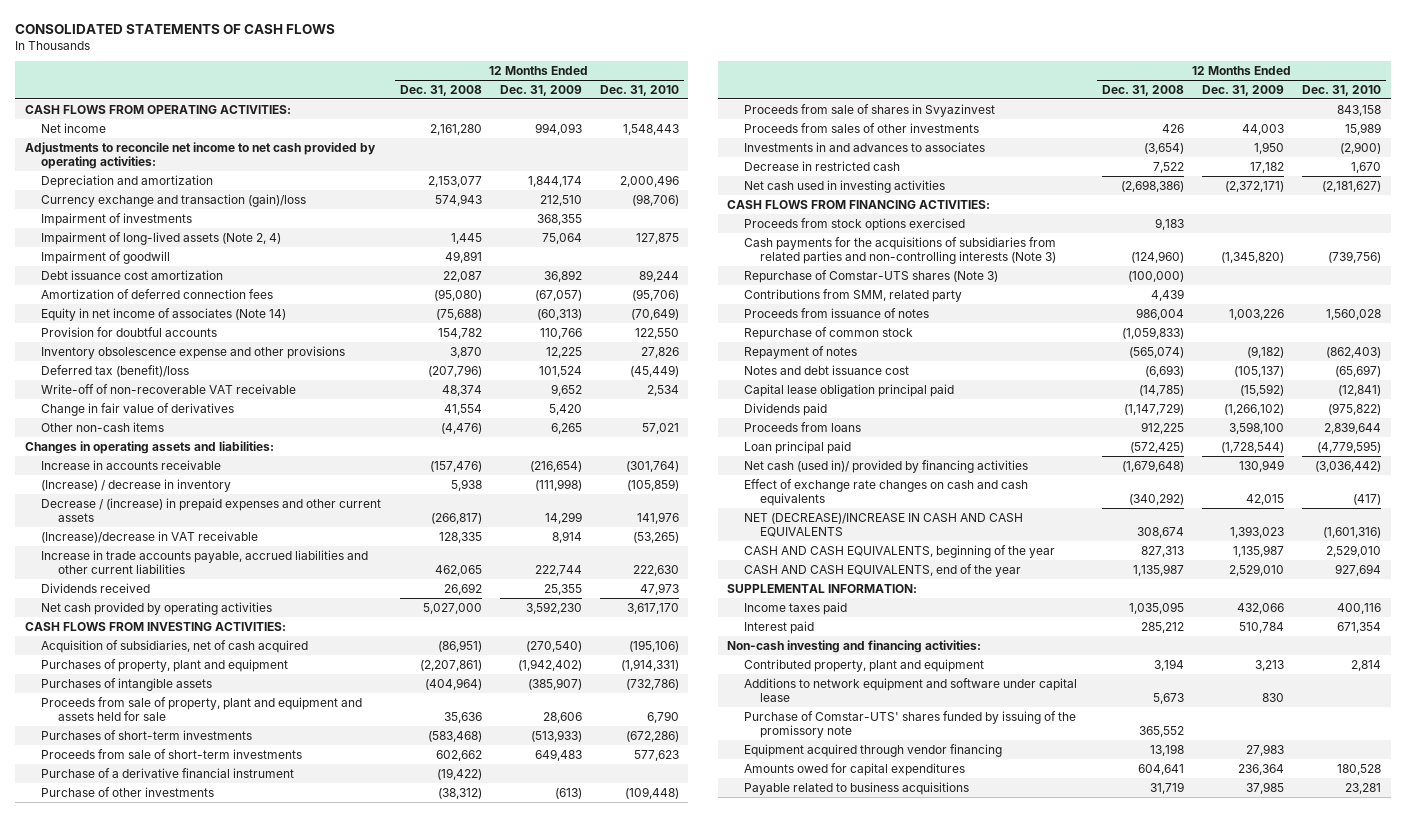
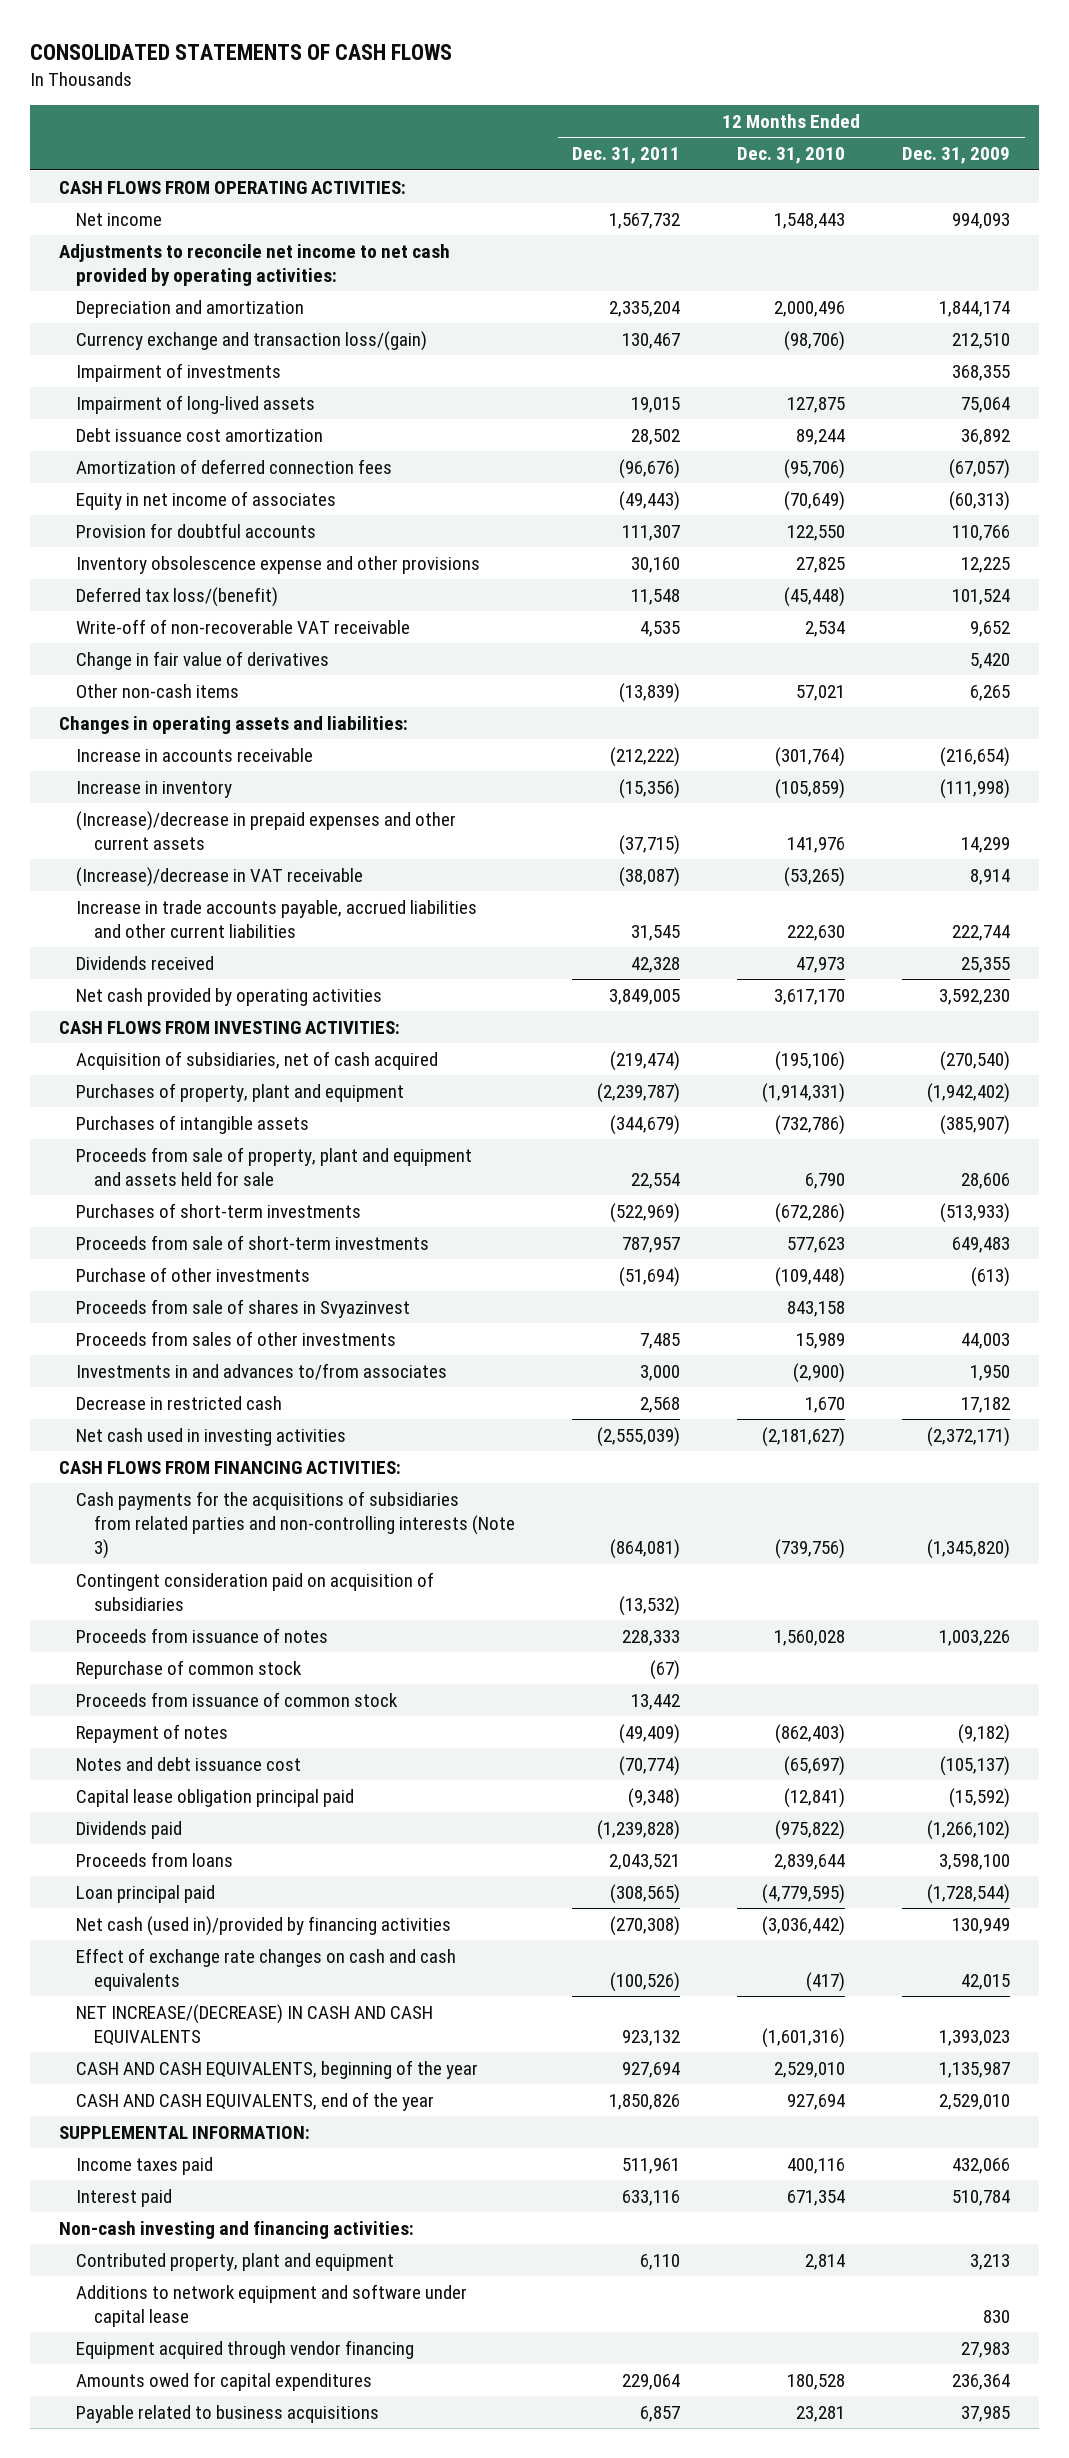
[399,84,482,96] Dec. 31, 2008 -> none
none -> [572,147,681,165] Dec. 31, 2011
[41,193,307,207] Currency exchange and transaction (gain)/loss -> [76,330,428,351] Currency exchange and transaction loss/(gain)
[41,250,171,264] Impairment of goodwill -> none
[41,231,282,245] Impairment of long-lived assets (Note 2, 4) -> [76,394,316,414] Impairment of long-lived assets
[41,307,287,321] Equity in net income of associates (Note 14) -> [76,490,337,510] Equity in net income of associates
[641,346,680,358] 27,826 -> [796,556,846,573] 27,825
[41,364,190,377] Deferred tax (benefit)/loss -> [76,586,279,607] Deferred tax loss/(benefit)
[630,364,680,377] (45,449) -> [784,586,846,607] (45,448)
[41,478,232,492] (Increase) / decrease in inventory -> [76,780,233,798] Increase in inventory
[41,497,382,522] Decrease / (increase) in prepaid expenses and other current assets -> [76,810,457,851] (Increase)/decrease in prepaid expenses and other current assets
[41,767,295,778] Purchase of a derivative financial instrument -> none
[743,141,985,152] Investments in and advances to associates -> [76,1362,448,1380] Investments in and advances to/from associates
[743,217,965,231] Proceeds from stock options exercised -> none
[743,269,998,283] Repurchase of Comstar-UTS shares (Note 3) -> none
[743,288,962,302] Contributions from SMM, related party -> none
none -> [76,1571,435,1612] Contingent consideration paid on acquisition of subsidiaries
none -> [76,1691,399,1707] Proceeds from issuance of common stock
[743,459,1028,473] Net cash (used in)/ provided by financing activities -> [76,1915,452,1936] Net cash (used in)/provided by financing activities
[743,512,1023,537] NET (DECREASE)/INCREASE IN CASH AND CASH EQUIVALENTS -> [76,2003,434,2047] NET INCREASE/(DECREASE) IN CASH AND CASH EQUIVALENTS
[743,710,1076,738] Purchase of Comstar-UTS' shares funded by issuing of the promissory note -> none

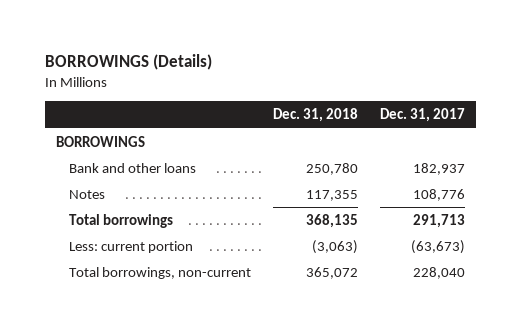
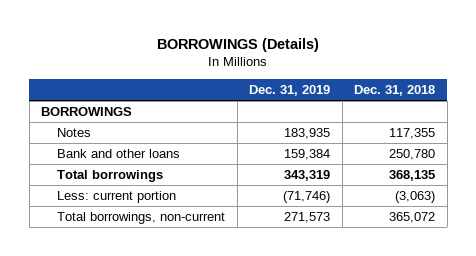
[379,108,465,123] Dec. 31, 2017 -> none
none -> [249,85,331,97] Dec. 31, 2019
[68,162,196,173] Bank and other loans -> [56,149,180,159] Bank and other loans

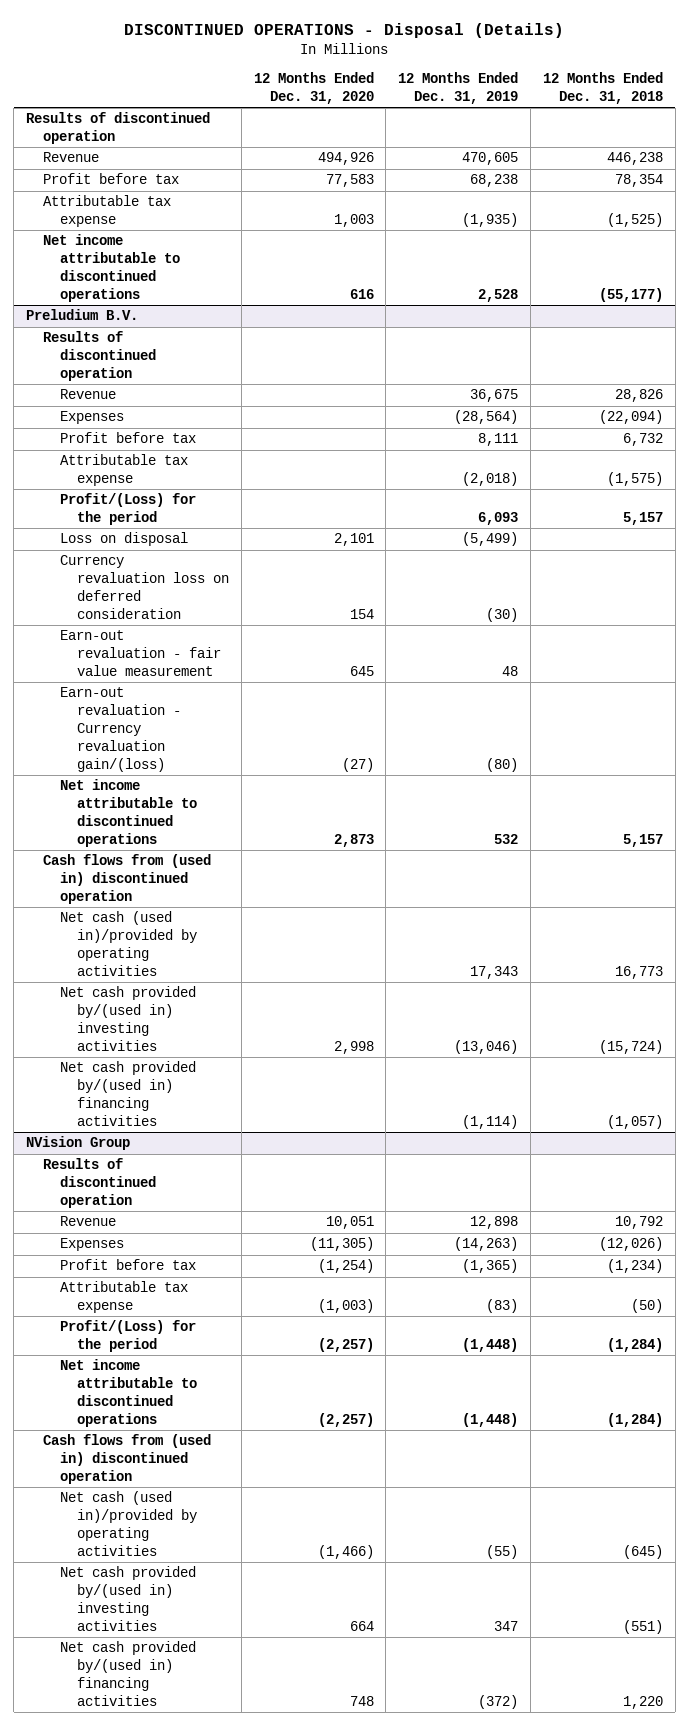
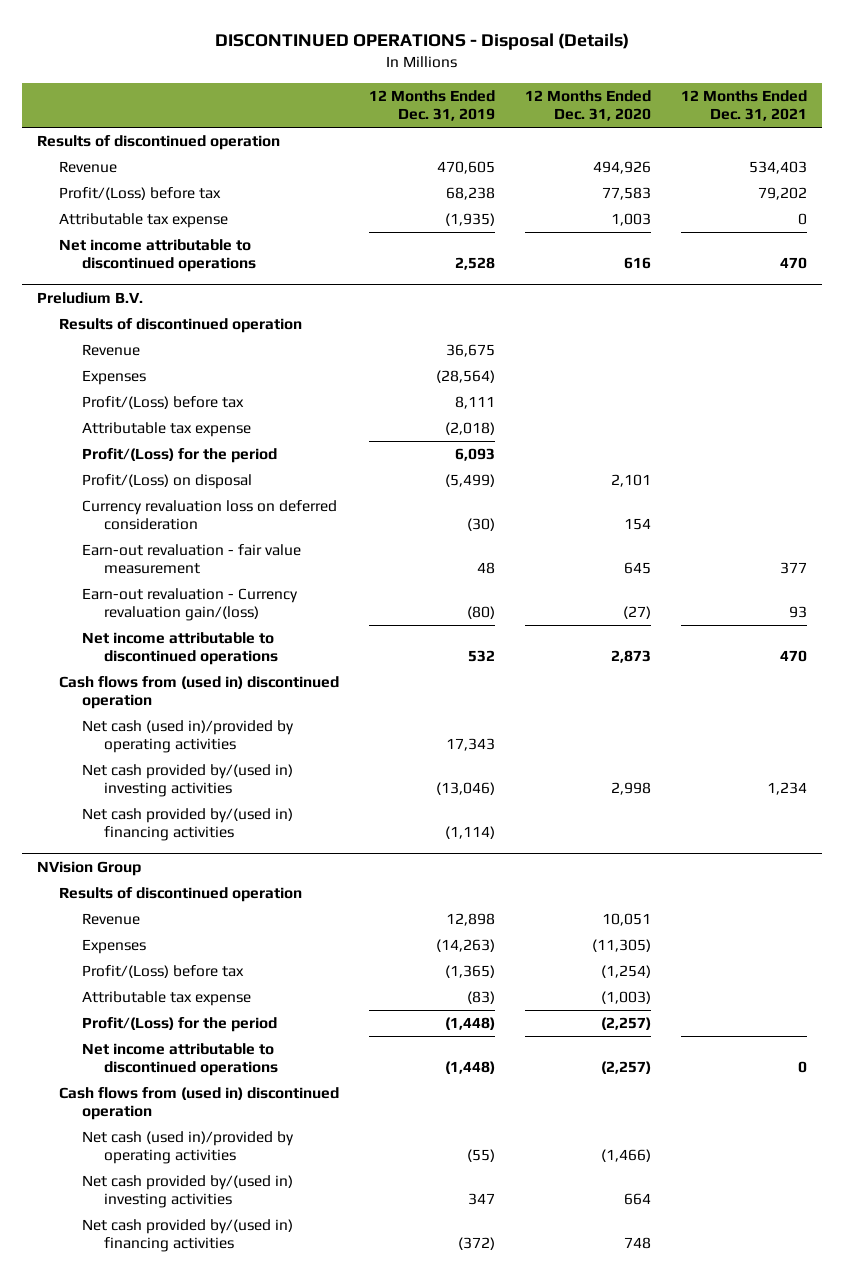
[543,72,664,105] 12 Months Ended Dec. 31, 2018 -> none
none -> [681,90,808,121] 12 Months Ended Dec. 31, 2021
[42,173,179,185] Profit before tax -> [59,187,222,201] Profit/(Loss) before tax
[59,432,196,444] Profit before tax -> [81,396,244,410] Profit/(Loss) before tax
[59,532,188,547] Loss on disposal -> [81,474,252,490] Profit/(Loss) on disposal
[59,1259,196,1271] Profit before tax -> [81,965,244,979] Profit/(Loss) before tax

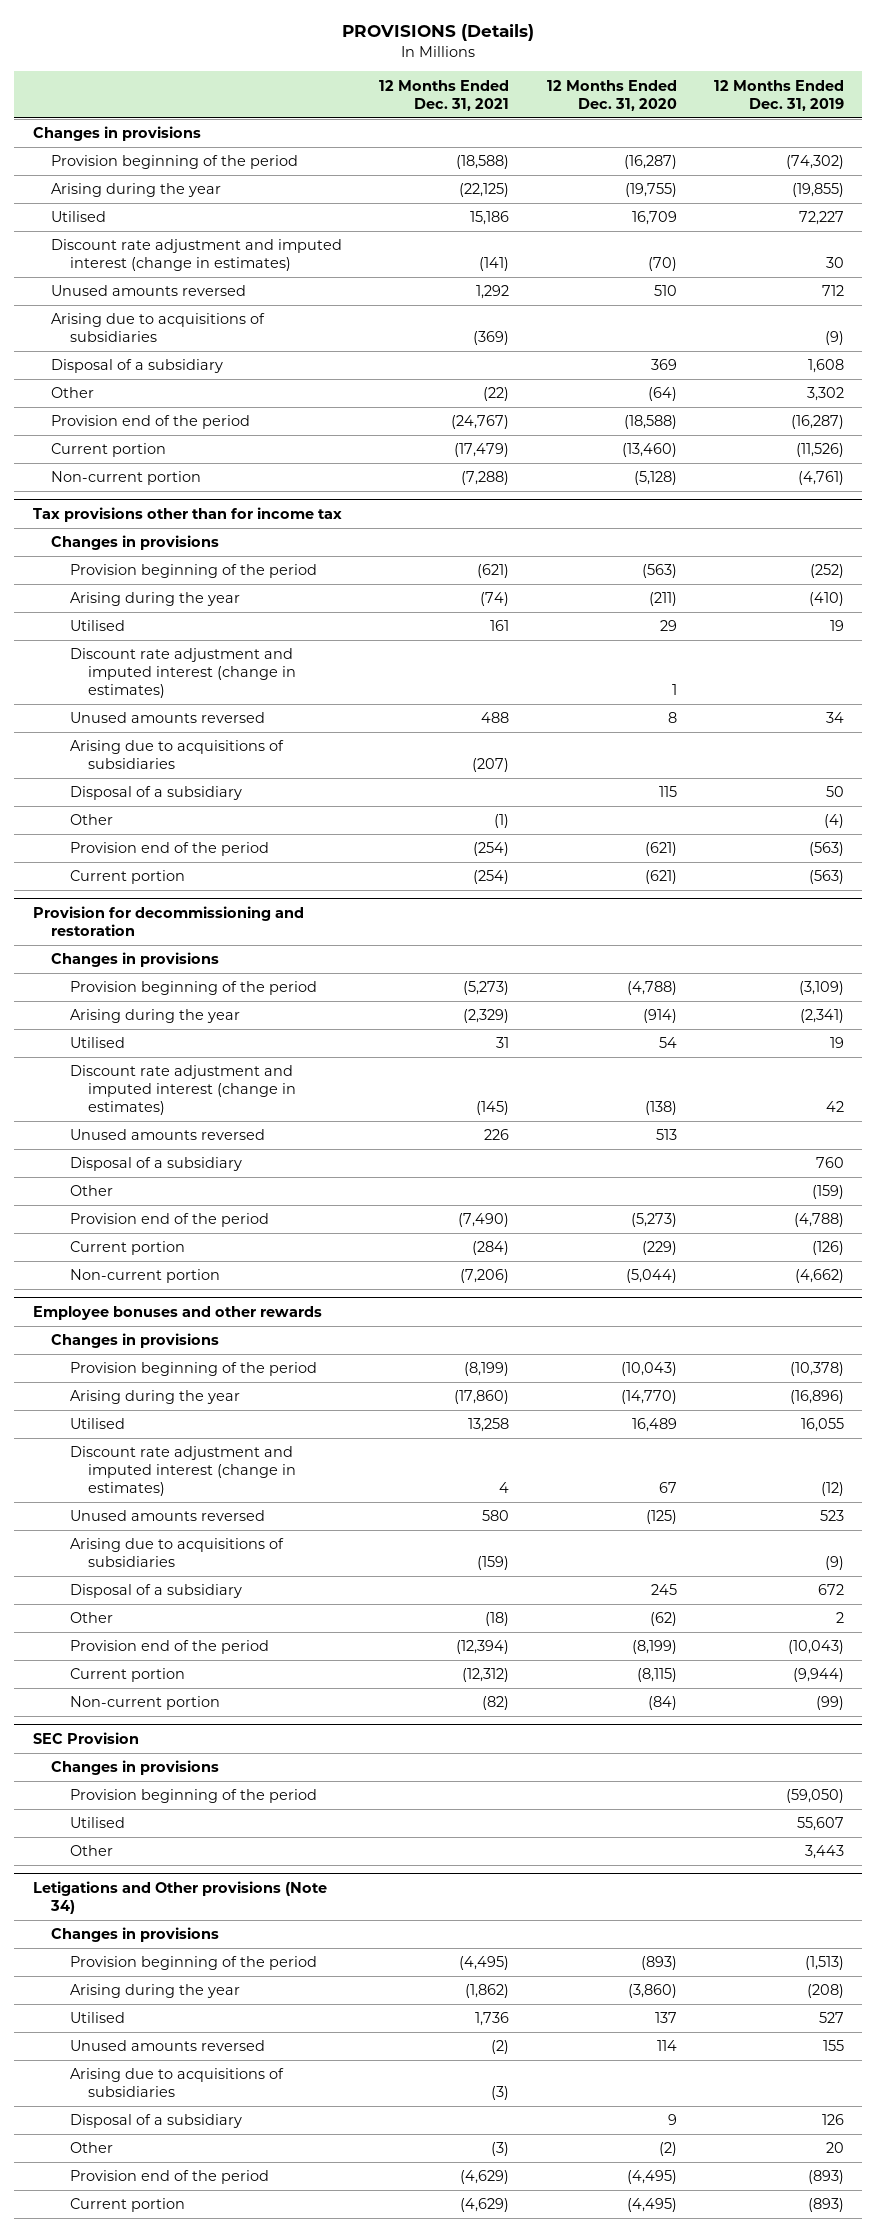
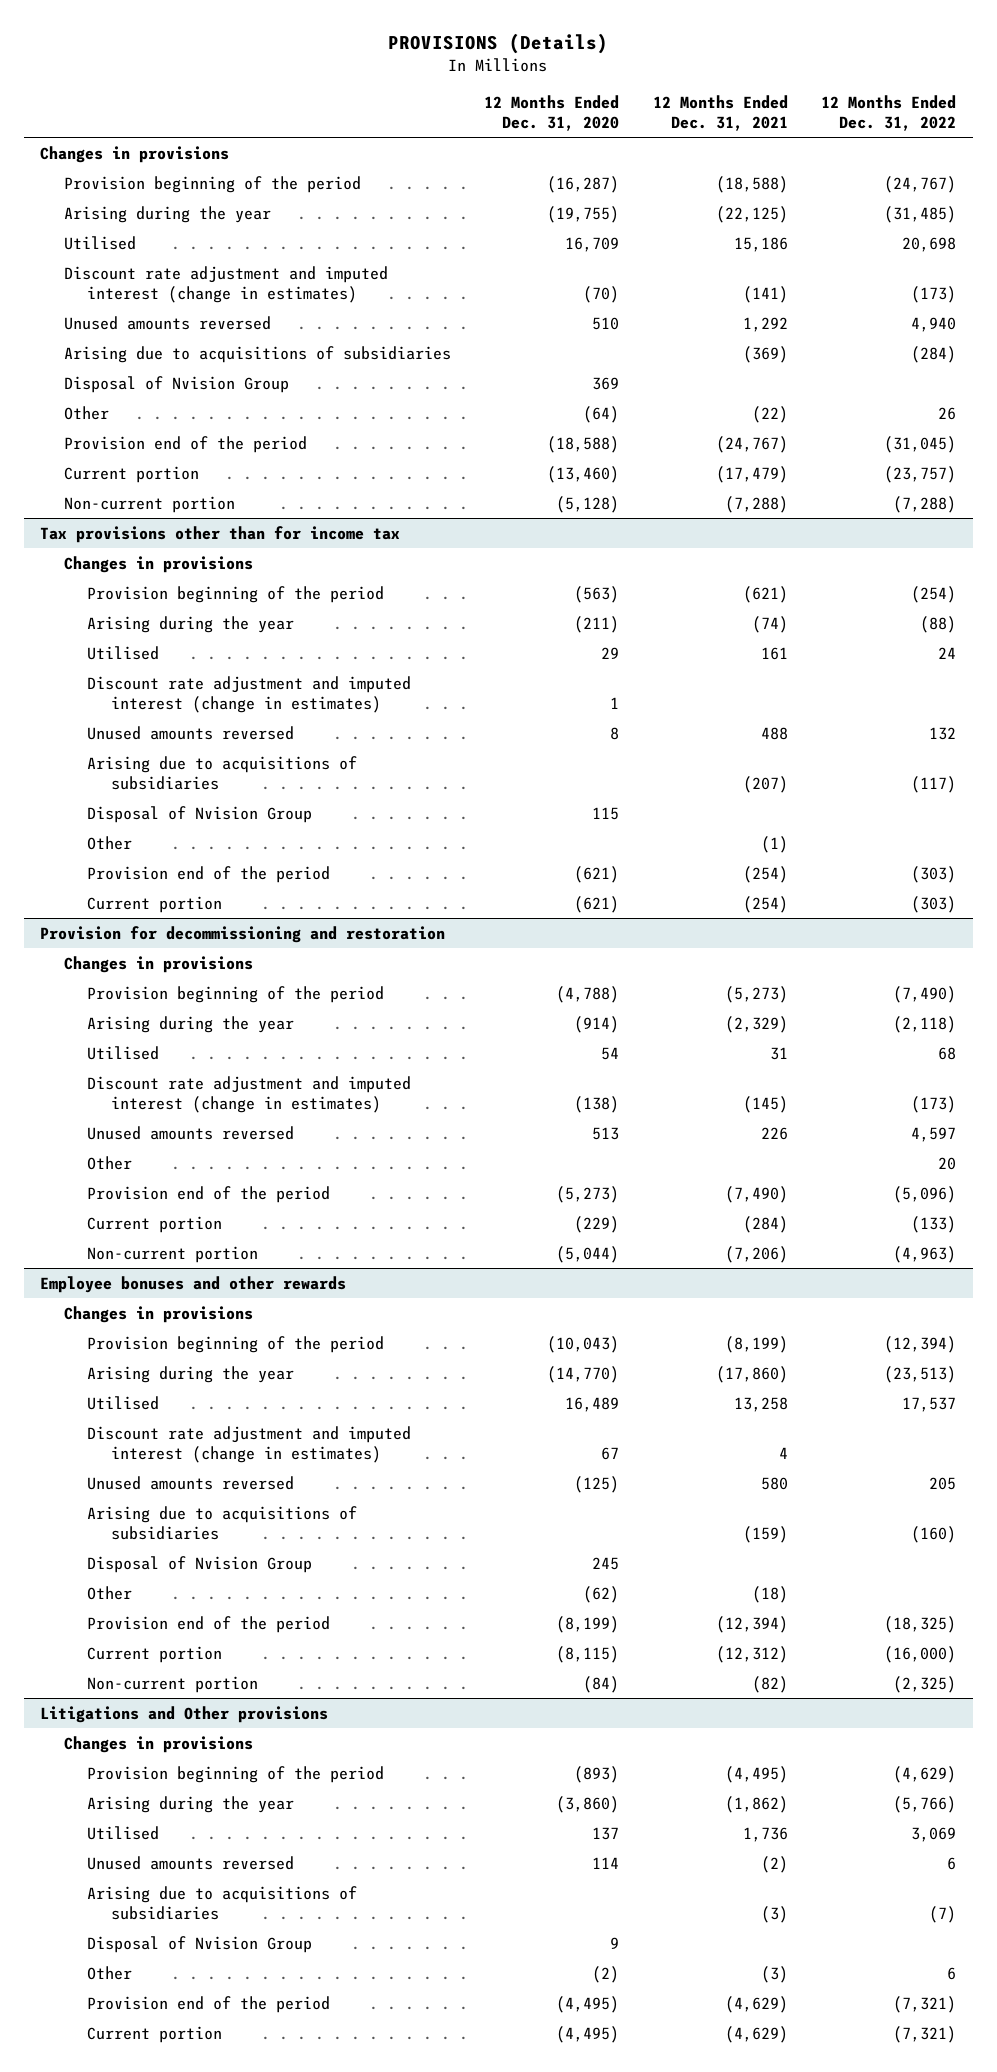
[713,79,844,111] 12 Months Ended Dec. 31, 2019 -> none
none -> [821,94,957,131] 12 Months Ended Dec. 31, 2022
[51,359,224,374] Disposal of a subsidiary -> [63,375,289,393] Disposal of Nvision Group
[69,786,242,801] Disposal of a subsidiary -> [87,805,313,823] Disposal of Nvision Group
[69,1157,242,1172] Disposal of a subsidiary -> none
[69,1584,242,1599] Disposal of a subsidiary -> [87,1555,313,1573] Disposal of Nvision Group
[32,1732,139,1745] SEC Provision -> none
[51,1760,220,1776] Changes in provisions -> none
[69,1789,317,1804] Provision beginning of the period -> none
[69,1817,125,1829] Utilised -> none
[69,1845,113,1857] Other -> none
[32,1881,327,1915] Letigations and Other provisions (Note 34) -> [40,1705,329,1723] Litigations and Other provisions
[69,2114,242,2129] Disposal of a subsidiary -> [87,1935,313,1953] Disposal of Nvision Group

